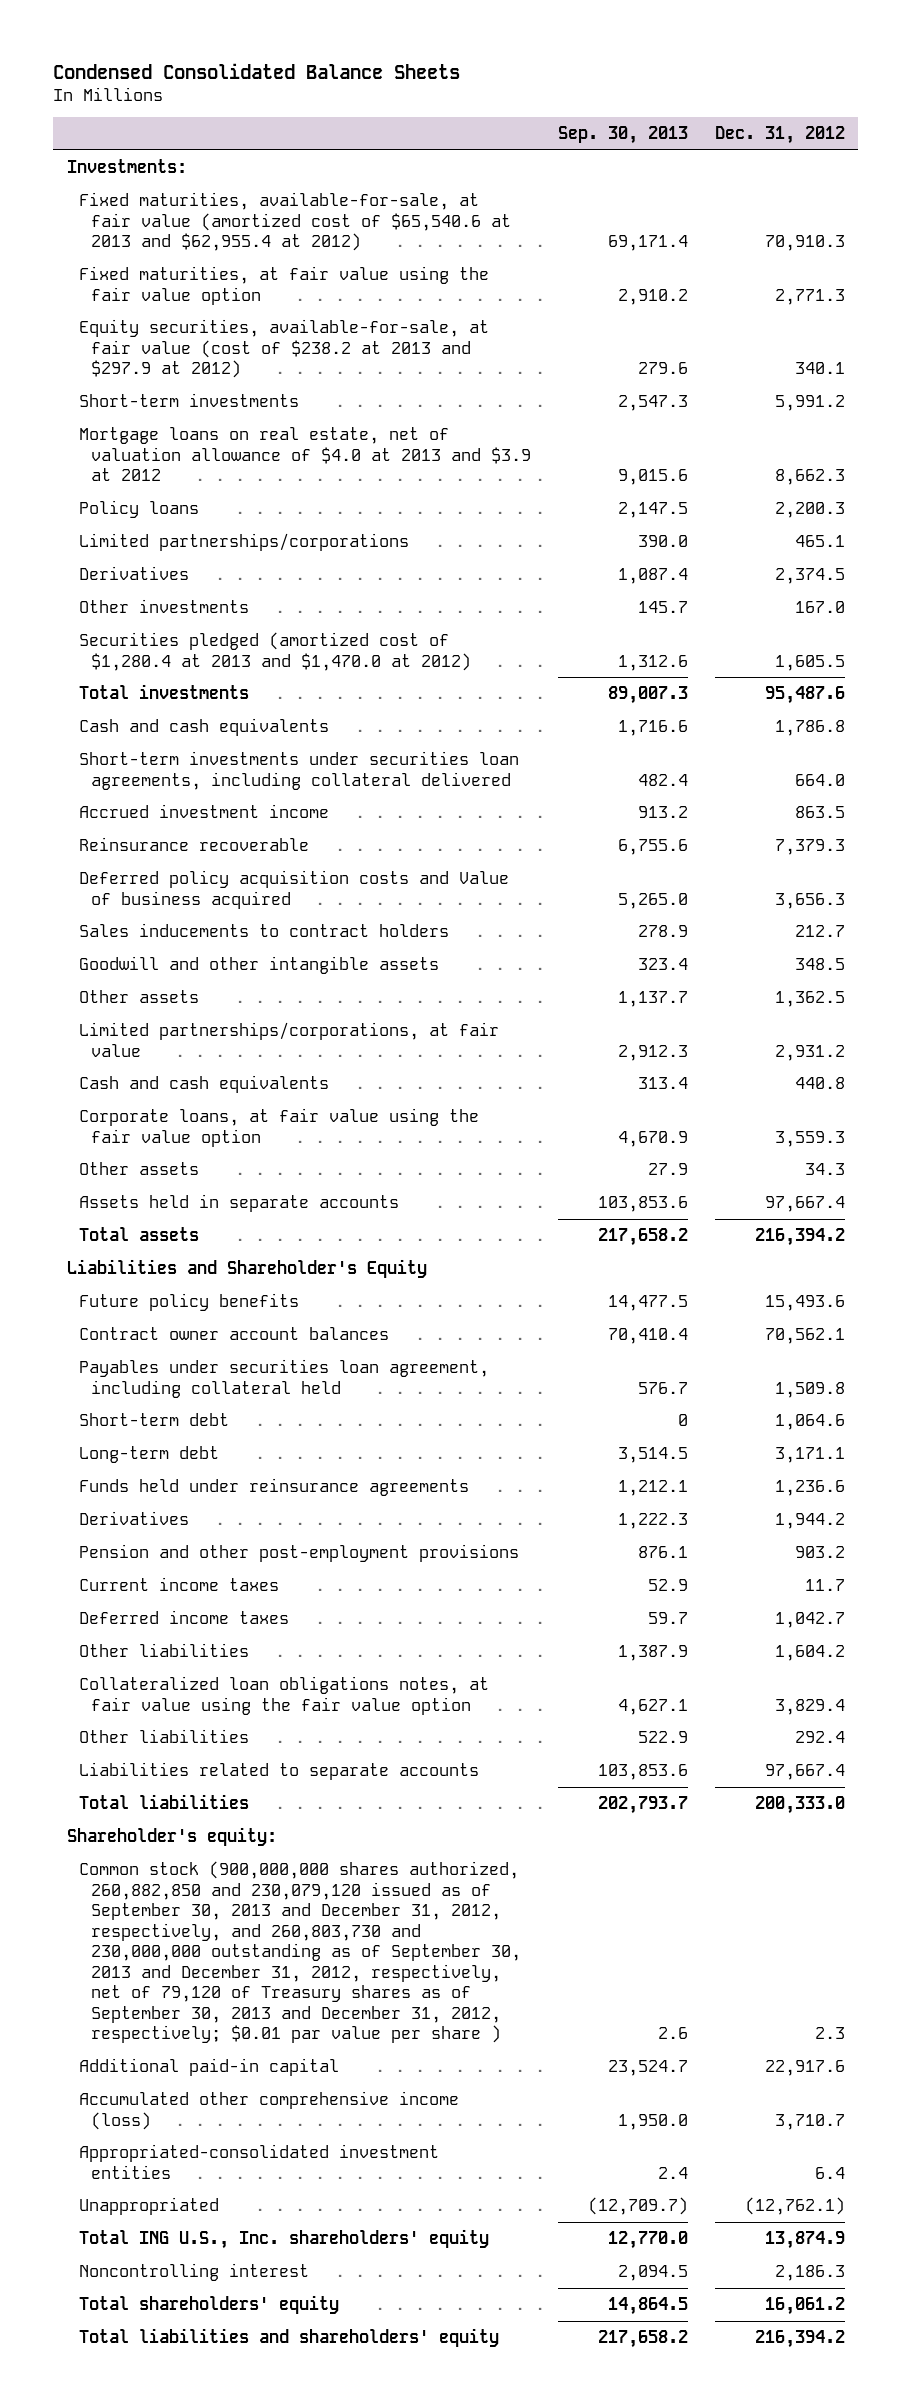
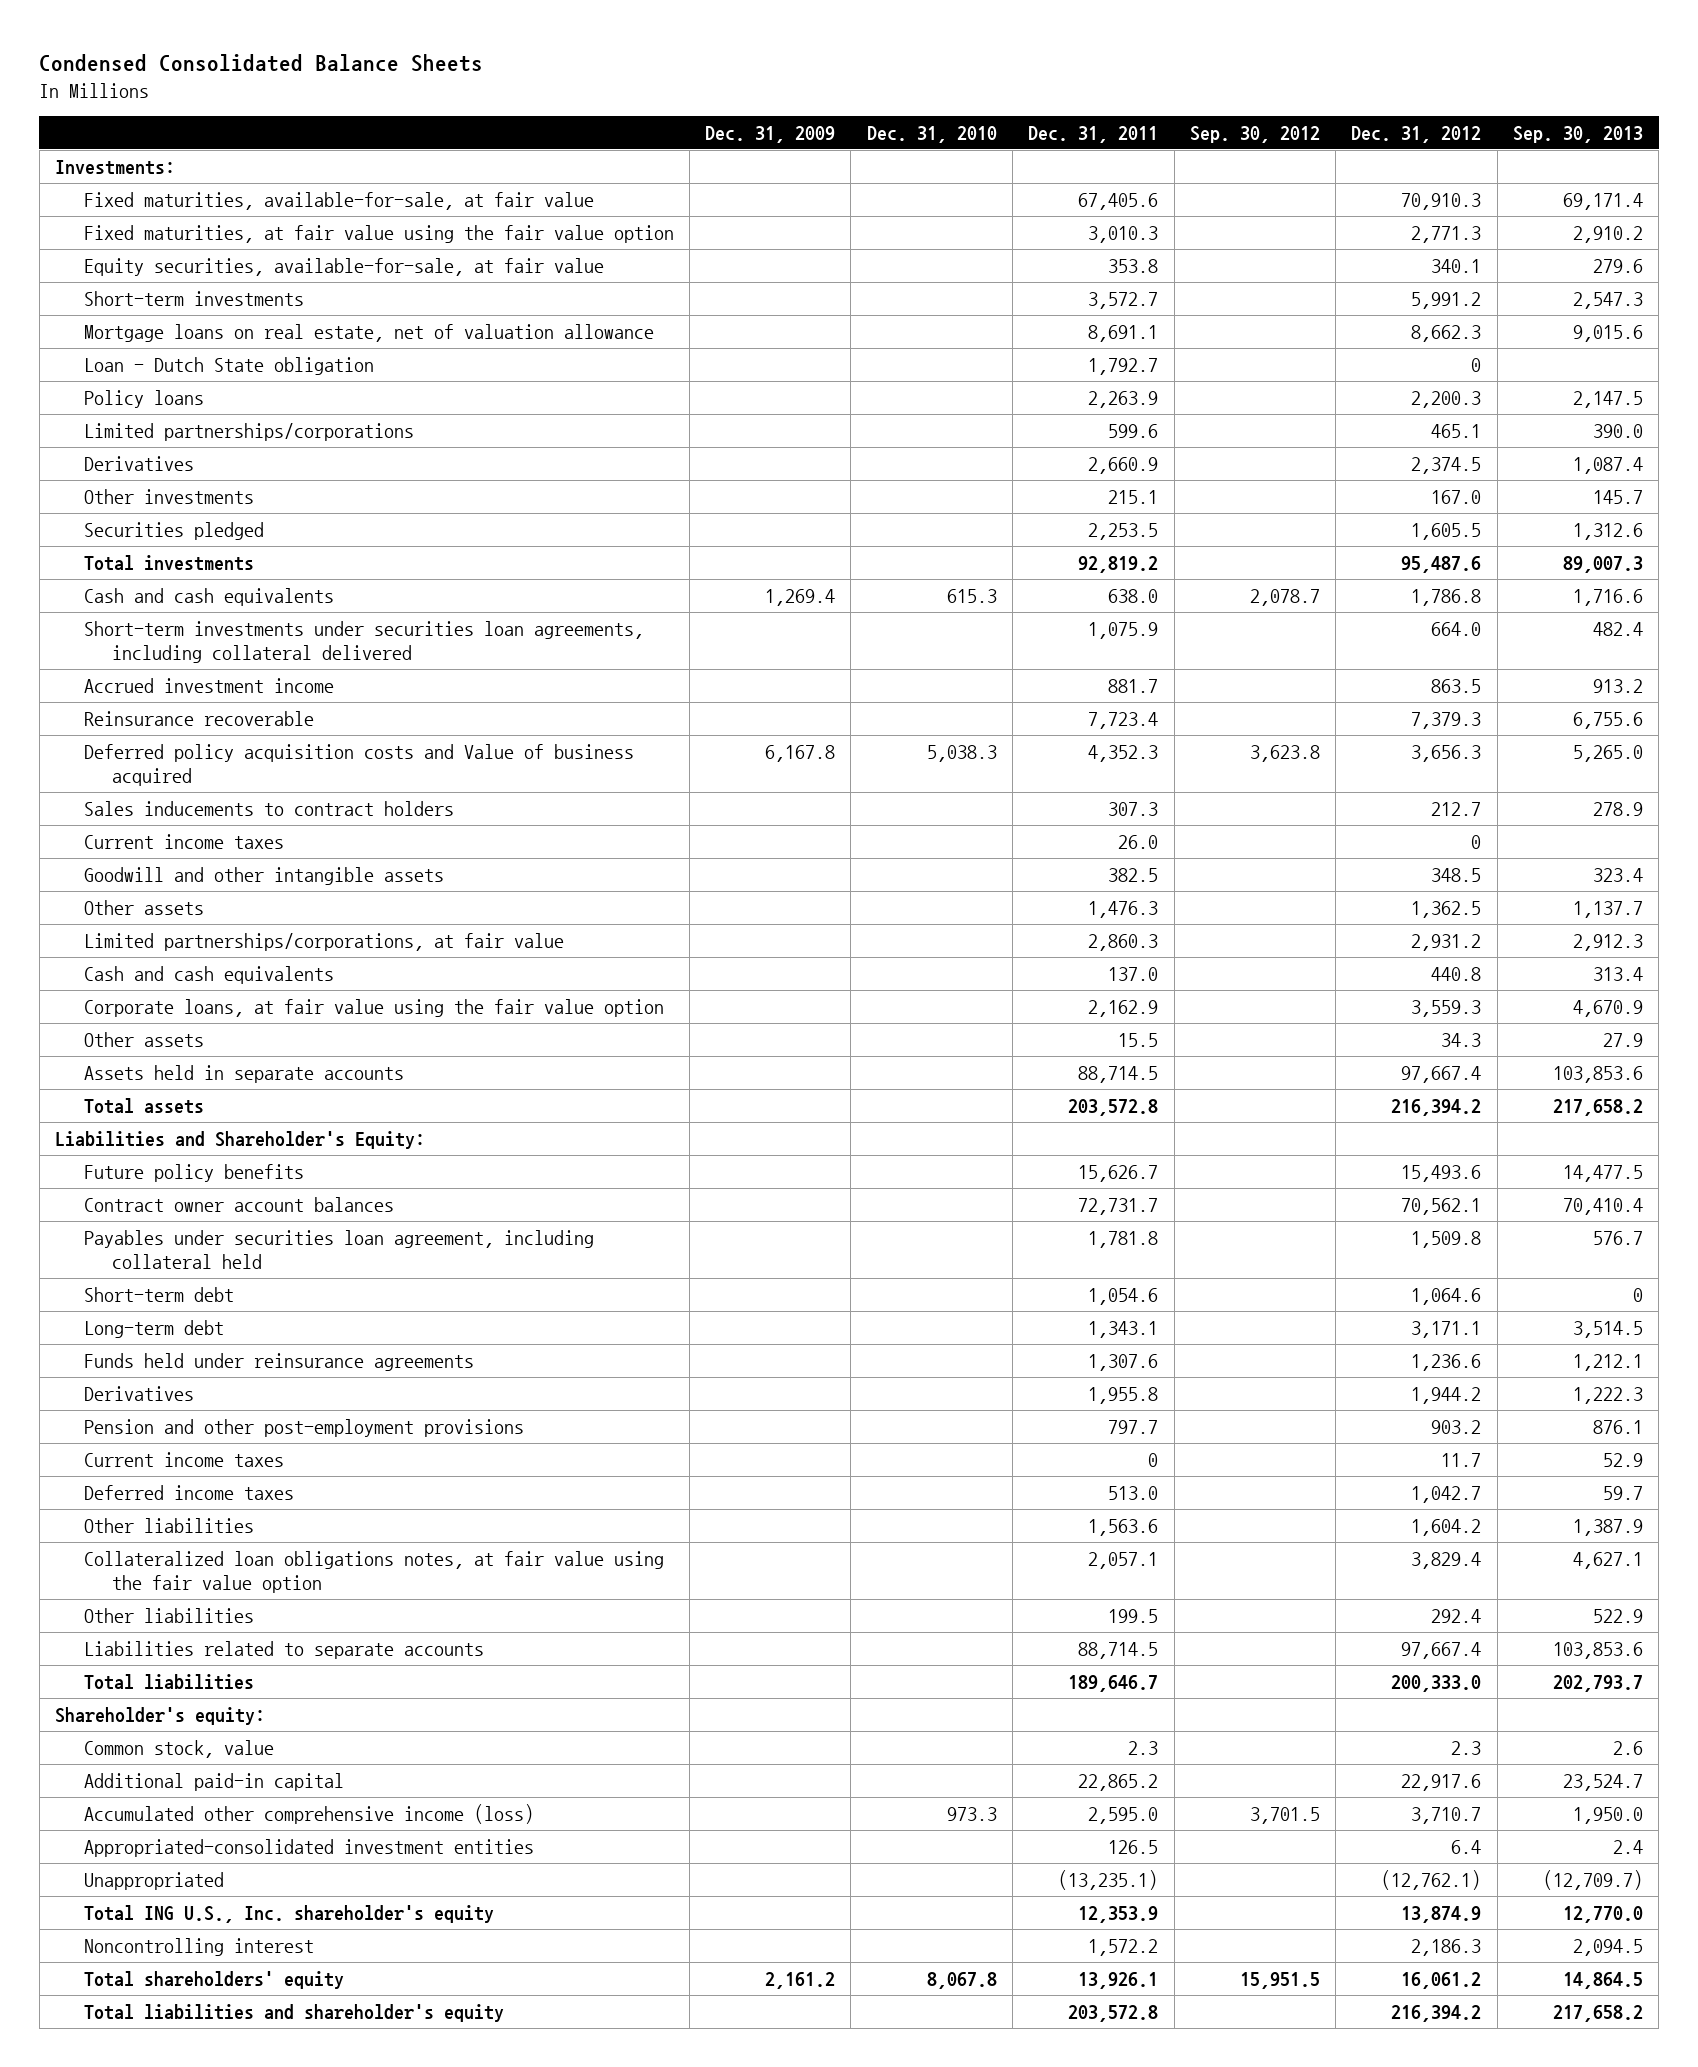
none -> [705,125,836,143] Dec. 31, 2009
none -> [866,125,997,143] Dec. 31, 2010
none -> [1028,125,1159,143] Dec. 31, 2011
none -> [1189,125,1320,143] Sep. 30, 2012
[79,192,512,252] Fixed maturities, available-for-sale, at fair value (amortized cost of $65,540.6 at 2013 and $62,955.4 at 2012) -> [83,191,594,210] Fixed maturities, available-for-sale, at fair value
[79,319,490,379] Equity securities, available-for-sale, at fair value (cost of $238.2 at 2013 and $297.9 at 2012) -> [83,257,604,276] Equity securities, available-for-sale, at fair value
[79,427,532,482] Mortgage loans on real estate, net of valuation allowance of $4.0 at 2013 and $3.9 at 2012 -> [83,323,654,342] Mortgage loans on real estate, net of valuation allowance
none -> [83,356,374,375] Loan - Dutch State obligation
[79,632,472,671] Securities pledged (amortized cost of $1,280.4 at 2013 and $1,470.0 at 2012) -> [83,521,264,540] Securities pledged
none -> [83,833,284,849] Current income taxes
[66,1259,427,1279] Liabilities and Shareholder's Equity -> [54,1130,425,1149] Liabilities and Shareholder's Equity:
[79,1861,522,2044] Common stock (900,000,000 shares authorized, 260,882,850 and 230,079,120 issued as of September 30, 2013 and December 31, 2012, respectively, and 260,803,730 and 230,000,000 outstanding as of September 30, 2013 and December 31, 2012, respectively, net of 79,120 of Treasury shares as of September 30, 2013 and December 31, 2012, respectively; $0.01 par value per share ) -> [83,1739,274,1758] Common stock, value
[79,2229,490,2250] Total ING U.S., Inc. shareholders' equity -> [83,1904,494,1923] Total ING U.S., Inc. shareholder's equity
[79,2328,500,2348] Total liabilities and shareholders' equity -> [83,2003,504,2022] Total liabilities and shareholder's equity

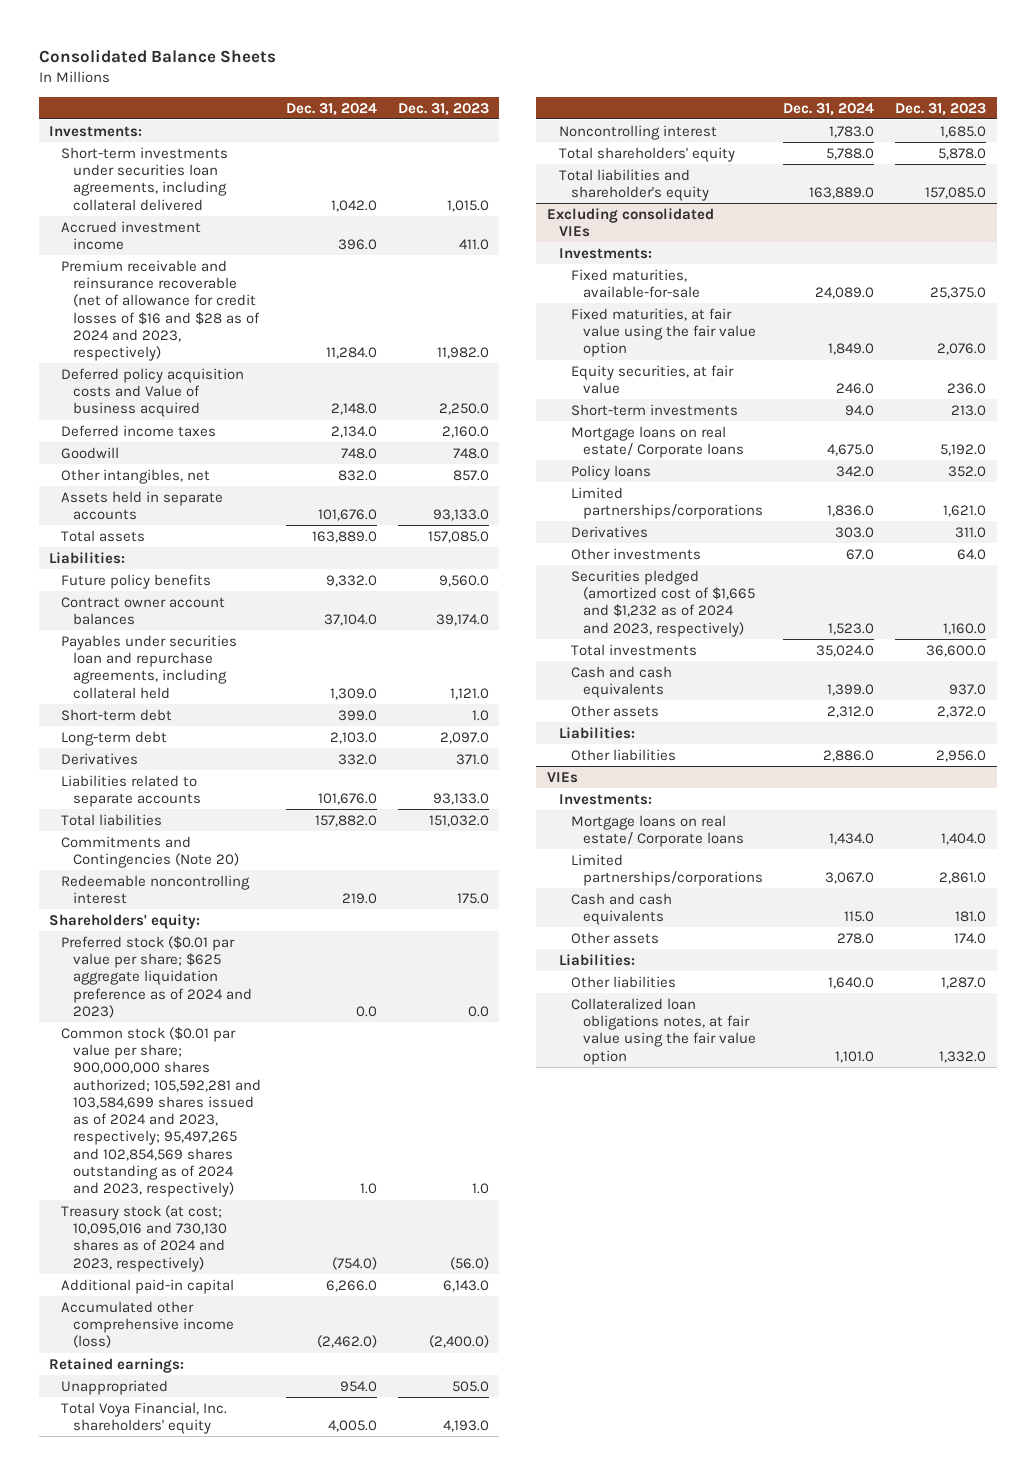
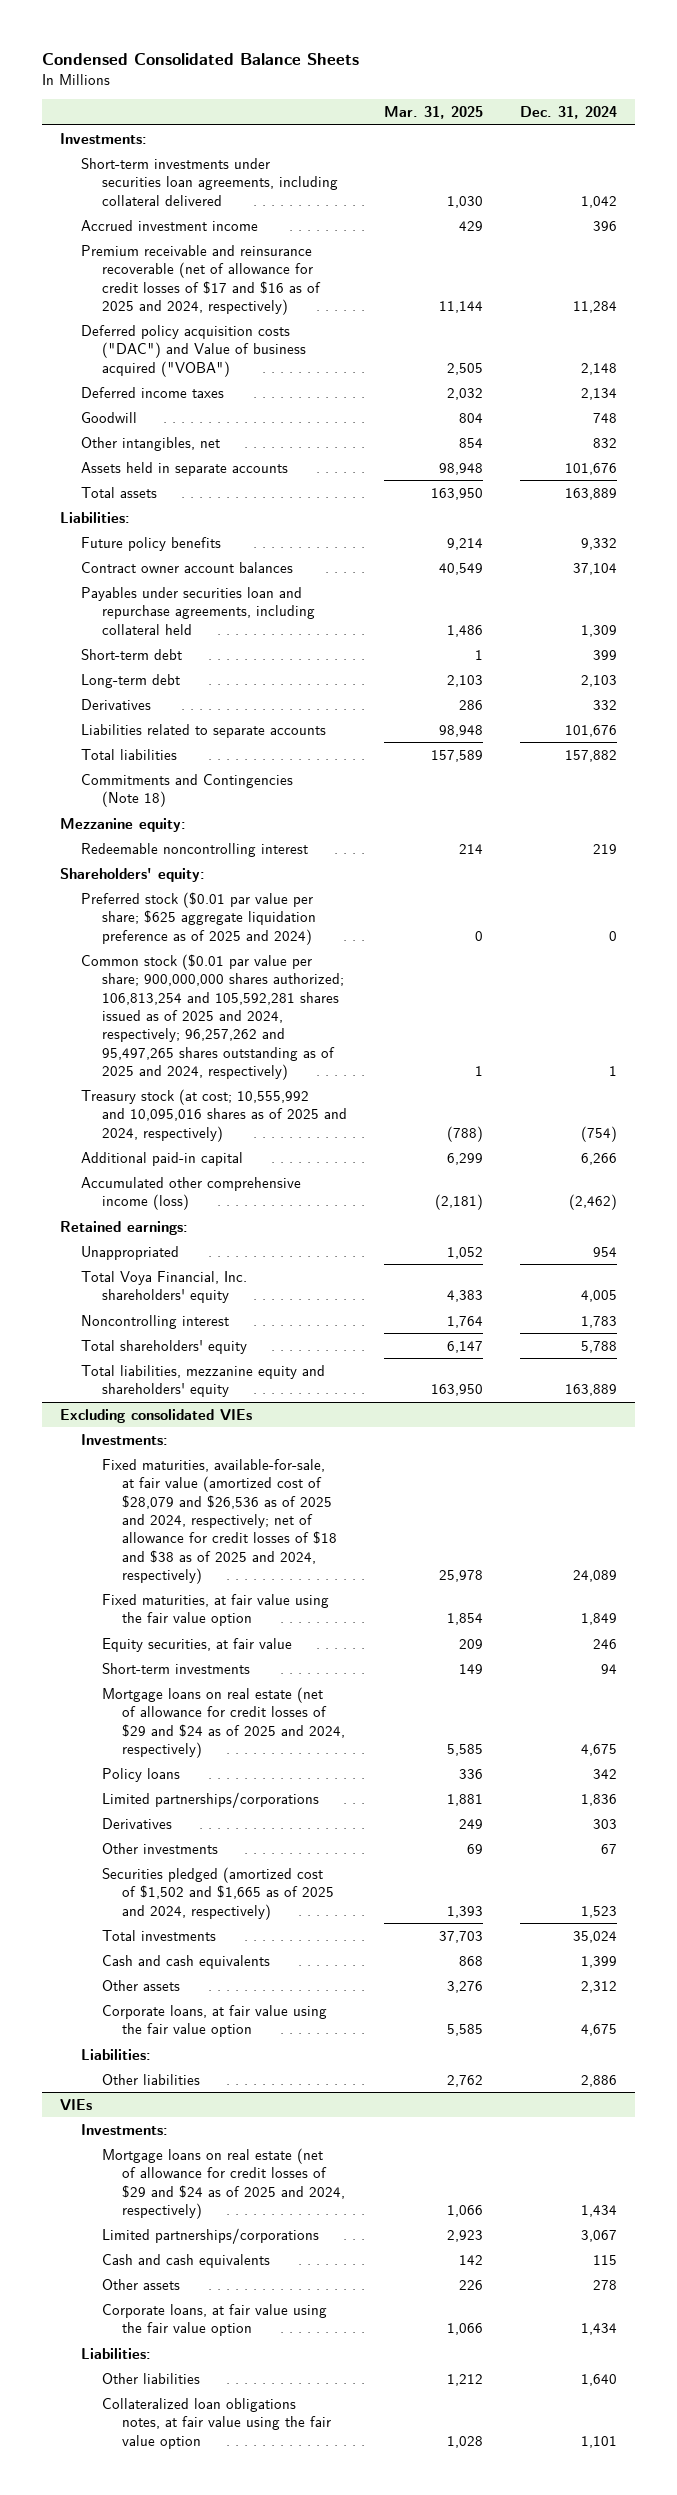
[38,48,276,63] Consolidated Balance Sheets -> [41,52,359,65] Condensed Consolidated Balance Sheets
[397,102,489,116] Dec. 31, 2023 -> none
none -> [383,106,483,120] Mar. 31, 2025
[330,199,377,212] 1,042.0 -> [580,195,617,208] 1,042
[337,238,377,250] 396.0 -> [592,220,617,231] 396
[61,259,260,362] Premium receivable and reinsurance recoverable (net of allowance for credit losses of $16 and $28 as of 2024 and 2023, respectively) -> [80,244,321,315] Premium receivable and reinsurance recoverable (net of allowance for credit losses of $17 and $16 as of 2025 and 2024, respectively)
[325,347,377,360] 11,284.0 -> [572,300,617,313] 11,284
[61,367,245,418] Deferred policy acquisition costs and Value of business acquired -> [80,324,306,377] Deferred policy acquisition costs ("DAC") and Value of business acquired ("VOBA")
[330,403,377,416] 2,148.0 -> [580,362,617,375] 2,148
[330,425,377,438] 2,134.0 -> [580,387,617,400] 2,134
[340,447,377,459] 748.0 -> [592,412,617,423] 748
[337,469,377,481] 832.0 -> [592,437,617,448] 832
[317,508,377,521] 101,676.0 -> [564,462,617,475] 101,676
[311,530,377,543] 163,889.0 -> [564,487,617,500] 163,889
[325,574,377,587] 9,332.0 -> [580,537,617,550] 9,332
[323,613,377,626] 37,104.0 -> [572,562,617,575] 37,104
[329,687,377,700] 1,309.0 -> [580,624,617,637] 1,309
[337,709,377,721] 399.0 -> [592,649,617,660] 399
[329,731,377,744] 2,103.0 -> [580,674,617,687] 2,103
[337,753,377,765] 332.0 -> [592,699,617,710] 332
[317,792,377,805] 101,676.0 -> [564,724,617,737] 101,676
[314,814,377,827] 157,882.0 -> [564,749,617,762] 157,882
[61,835,239,868] Commitments and Contingencies (Note 20) -> [80,773,293,808] Commitments and Contingencies (Note 18)
none -> [60,817,187,832] Mezzanine equity:
[341,892,377,904] 219.0 -> [592,843,617,854] 219
[61,935,252,1018] Preferred stock ($0.01 par value per share; $625 aggregate liquidation preference as of 2024 and 2023) -> [80,891,316,945] Preferred stock ($0.01 par value per share; $625 aggregate liquidation preference as of 2025 and 2024)
[355,1005,377,1017] 0.0 -> [608,930,617,941] 0
[61,1026,261,1198] Common stock ($0.01 par value per share; 900,000,000 shares authorized; 105,592,281 and 103,584,699 shares issued as of 2024 and 2023, respectively; 95,497,265 and 102,854,569 shares outstanding as of 2024 and 2023, respectively) -> [80,953,344,1080] Common stock ($0.01 par value per share; 900,000,000 shares authorized; 106,813,254 and 105,592,281 shares issued as of 2025 and 2024, respectively; 96,257,262 and 95,497,265 shares outstanding as of 2025 and 2024, respectively)
[359,1183,377,1195] 1.0 -> [608,1065,617,1076] 1
[61,1204,227,1272] Treasury stock (at cost; 10,095,016 and 730,130 shares as of 2024 and 2023, respectively) -> [80,1088,347,1142] Treasury stock (at cost; 10,555,992 and 10,095,016 shares as of 2025 and 2024, respectively)
[331,1256,377,1270] (754.0) -> [580,1125,617,1142] (754)
[325,1279,377,1292] 6,266.0 -> [580,1152,617,1165] 6,266
[316,1335,377,1349] (2,462.0) -> [568,1194,617,1211] (2,462)
[339,1380,377,1392] 954.0 -> [592,1246,617,1257] 954
[327,1419,377,1432] 4,005.0 -> [580,1290,617,1303] 4,005
[829,125,875,138] 1,783.0 -> [580,1315,617,1328] 1,783
[826,147,875,160] 5,788.0 -> [580,1340,617,1353] 5,788
[558,168,709,201] Total liabilities and shareholder's equity -> [80,1364,325,1398] Total liabilities, mezzanine equity and shareholders' equity
[809,186,875,199] 163,889.0 -> [564,1384,617,1397] 163,889
[570,268,700,298] Fixed maturities, available-for-sale -> none
none -> [101,1458,338,1584] Fixed maturities, available-for-sale, at fair value (amortized cost of $28,079 and $26,536 as of 2025 and 2024, respectively; net of allowance for credit losses of $18 and $38 as of 2025 and 2024, respectively)
[828,343,875,356] 1,849.0 -> [580,1613,617,1626] 1,849
[836,382,875,394] 246.0 -> [592,1638,617,1649] 246
[845,404,875,416] 94.0 -> [600,1663,617,1674] 94
[570,425,744,458] Mortgage loans on real estate/ Corporate loans -> [101,1686,346,1758] Mortgage loans on real estate (net of allowance for credit losses of $29 and $24 as of 2025 and 2024, respectively)
[827,443,875,456] 4,675.0 -> [580,1743,617,1756] 4,675
[836,465,875,477] 342.0 -> [592,1768,617,1779] 342
[827,504,875,517] 1,836.0 -> [580,1793,617,1806] 1,836
[835,526,875,538] 303.0 -> [592,1818,617,1829] 303
[846,548,875,560] 67.0 -> [600,1843,617,1854] 67
[570,569,755,637] Securities pledged (amortized cost of $1,665 and $1,232 as of 2024 and 2023, respectively) -> [101,1866,335,1920] Securities pledged (amortized cost of $1,502 and $1,665 as of 2025 and 2024, respectively)
[828,622,875,635] 1,523.0 -> [580,1905,617,1918] 1,523
[816,644,875,657] 35,024.0 -> [572,1930,617,1943] 35,024
[827,683,875,696] 1,399.0 -> [580,1955,617,1968] 1,399
[827,705,875,718] 2,312.0 -> [580,1980,617,1993] 2,312
none -> [101,2004,327,2038] Corporate loans, at fair value using the fair value option
[823,749,875,762] 2,886.0 -> [580,2074,617,2087] 2,886
[570,814,744,847] Mortgage loans on real estate/ Corporate loans -> [101,2147,346,2219] Mortgage loans on real estate (net of allowance for credit losses of $29 and $24 as of 2025 and 2024, respectively)
[829,832,875,845] 1,434.0 -> [580,2204,617,2217] 1,434
[825,871,875,884] 3,067.0 -> [580,2229,617,2242] 3,067
[844,910,875,922] 115.0 -> [592,2254,617,2265] 115
[837,932,875,944] 278.0 -> [592,2279,617,2290] 278
none -> [101,2303,327,2337] Corporate loans, at fair value using the fair value option
[828,976,875,989] 1,640.0 -> [580,2373,617,2386] 1,640
[835,1050,875,1063] 1,101.0 -> [580,2435,617,2448] 1,101

